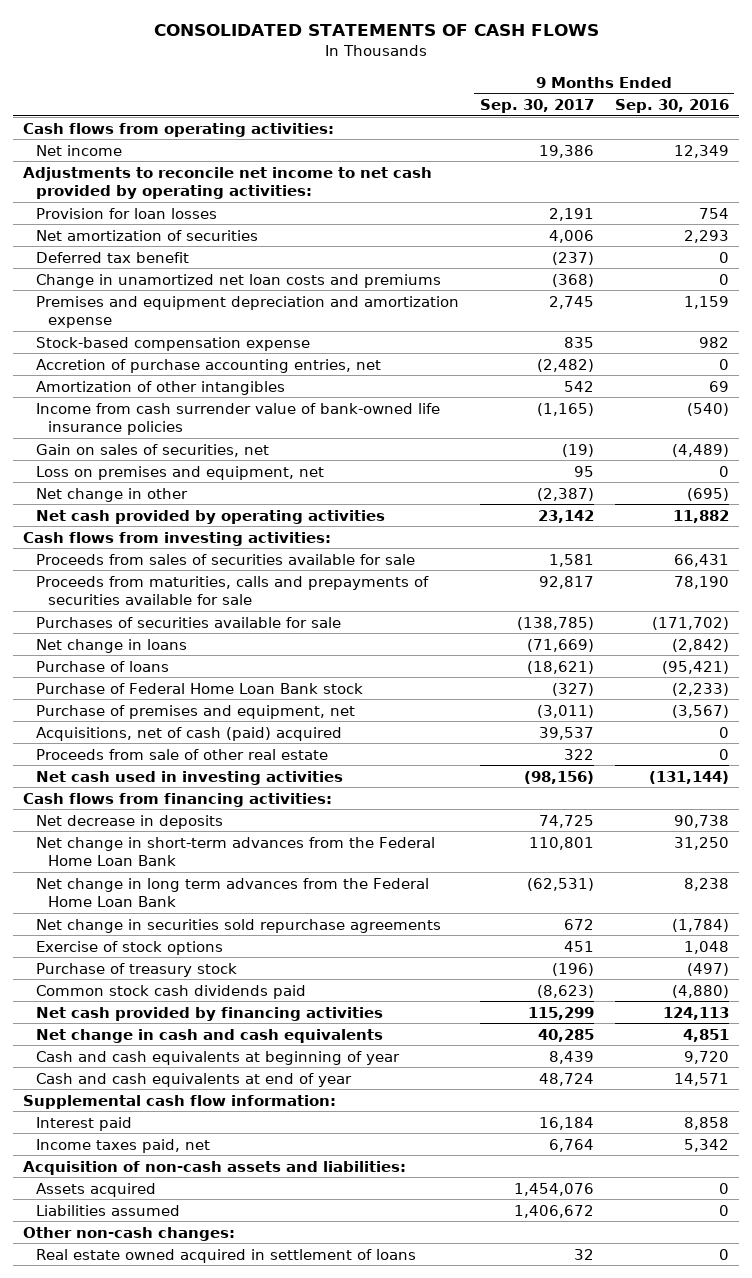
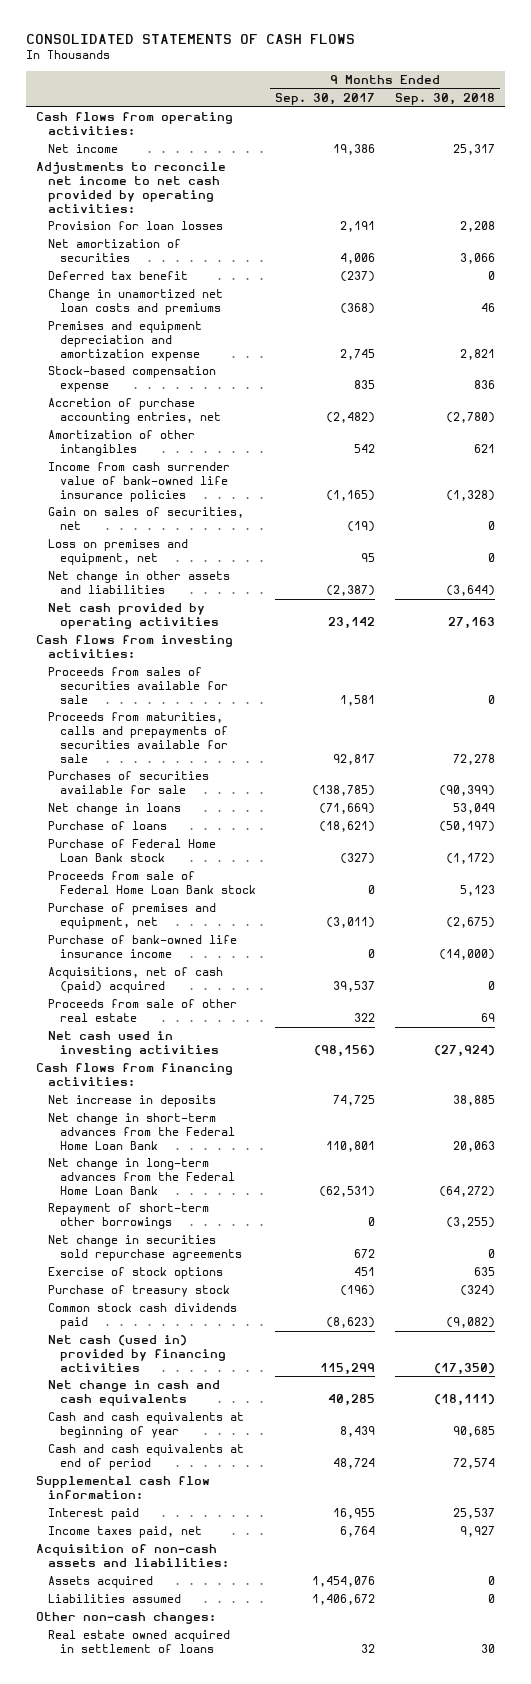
[614,99,729,114] Sep. 30, 2016 -> none
none -> [394,93,495,106] Sep. 30, 2018
[35,487,188,502] Net change in other -> [47,571,230,595] Net change in other assets and liabilities
none -> [47,871,256,895] Proceeds from sale of Federal Home Loan Bank stock
none -> [47,935,237,959] Purchase of bank-owned life insurance income
[35,814,223,829] Net decrease in deposits -> [47,1095,216,1108] Net increase in deposits
[35,877,429,908] Net change in long term advances from the Federal Home Loan Bank -> [47,1158,235,1195] Net change in long-term advances from the Federal Home Loan Bank
none -> [47,1203,209,1230] Repayment of short-term other borrowings
[35,1006,383,1021] Net cash provided by financing activities -> [47,1335,226,1372] Net cash (used in) provided by financing activities
[35,1072,352,1087] Cash and cash equivalents at end of year -> [47,1444,244,1471] Cash and cash equivalents at end of period
[538,1116,594,1130] 16,184 -> [333,1508,376,1520] 16,955

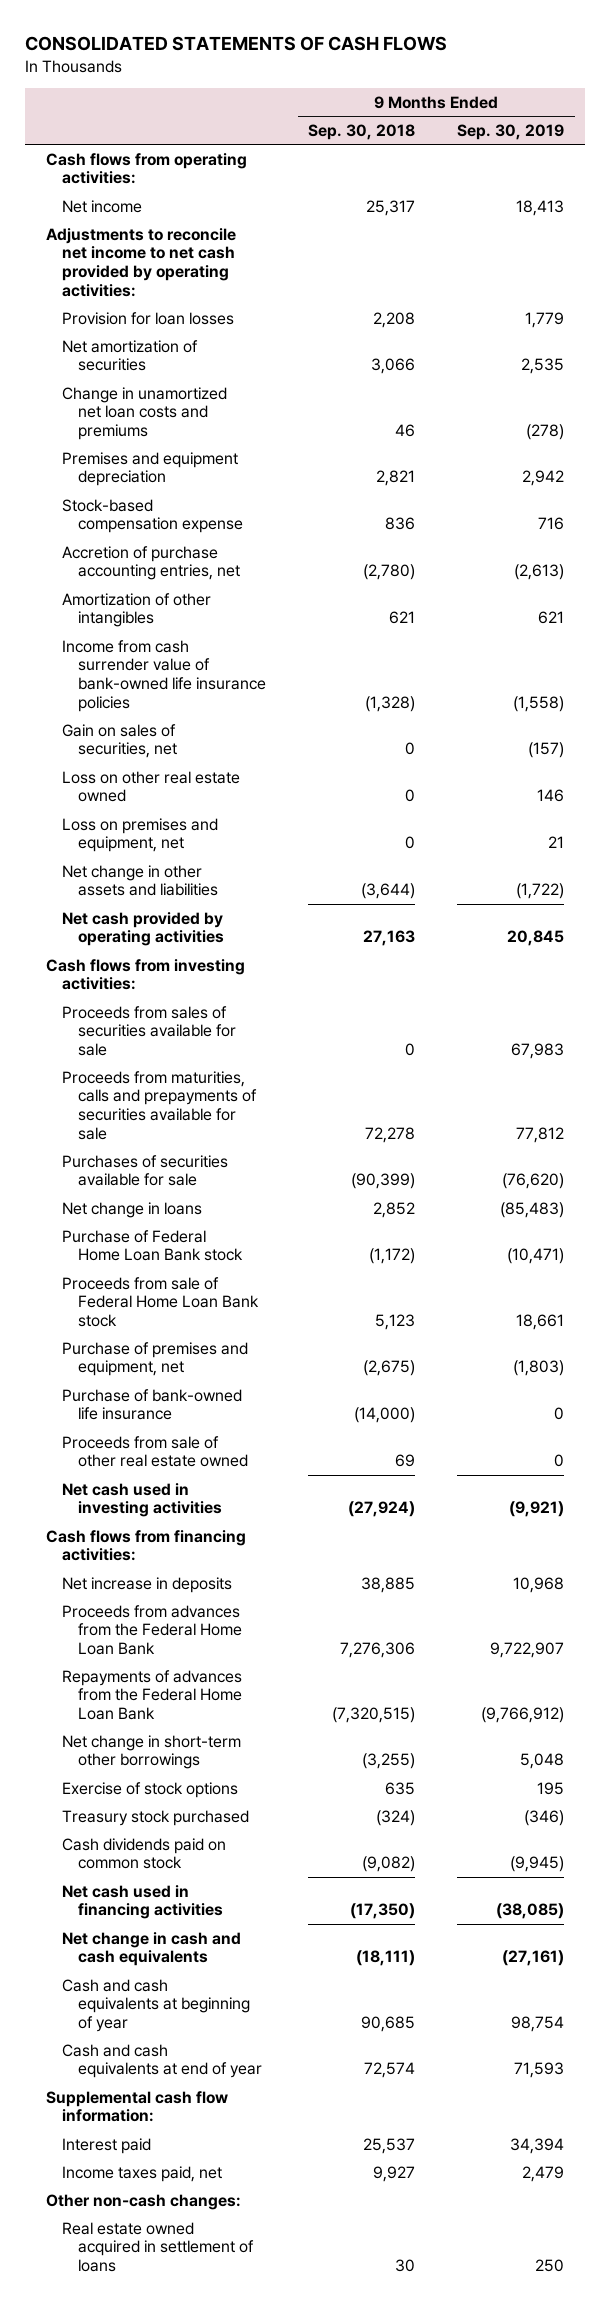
[275,93,376,106] Sep. 30, 2017 -> none
none -> [457,124,565,141] Sep. 30, 2019
[47,271,188,281] Deferred tax benefit -> none
[47,321,202,361] Premises and equipment depreciation and amortization expense -> [62,451,239,487] Premises and equipment depreciation
none -> [62,770,241,803] Loss on other real estate owned
[47,821,167,831] Purchase of loans -> none
[452,803,495,815] 53,049 -> [373,1201,416,1218] 2,852
[47,967,223,994] Acquisitions, net of cash (paid) acquired -> none
[47,935,237,959] Purchase of bank-owned life insurance income -> [62,1388,243,1421] Purchase of bank-owned life insurance
[47,999,237,1023] Proceeds from sale of other real estate -> [62,1435,249,1468] Proceeds from sale of other real estate owned
[47,1235,242,1262] Net change in securities sold repurchase agreements -> none
[47,1113,235,1150] Net change in short-term advances from the Federal Home Loan Bank -> [62,1604,243,1656] Proceeds from advances from the Federal Home Loan Bank
[452,1140,495,1152] 20,063 -> [340,1642,416,1659] 7,276,306
[47,1158,235,1195] Net change in long-term advances from the Federal Home Loan Bank -> [62,1669,243,1721] Repayments of advances from the Federal Home Loan Bank
[438,1185,495,1197] (64,272) -> [332,1707,416,1724] (7,320,515)
[47,1203,209,1230] Repayment of short-term other borrowings -> [62,1734,242,1770] Net change in short-term other borrowings
[47,1285,230,1298] Purchase of treasury stock -> [62,1809,250,1826] Treasury stock purchased
[47,1303,237,1330] Common stock cash dividends paid -> [62,1837,227,1870] Cash dividends paid on common stock
[47,1335,226,1372] Net cash (used in) provided by financing activities -> [62,1884,224,1920] Net cash used in financing activities
[47,1444,244,1471] Cash and cash equivalents at end of period -> [62,2043,263,2079] Cash and cash equivalents at end of year
[35,1544,229,1568] Acquisition of non-cash assets and liabilities: -> none
[47,1576,153,1589] Assets acquired -> none
[47,1594,181,1604] Liabilities assumed -> none

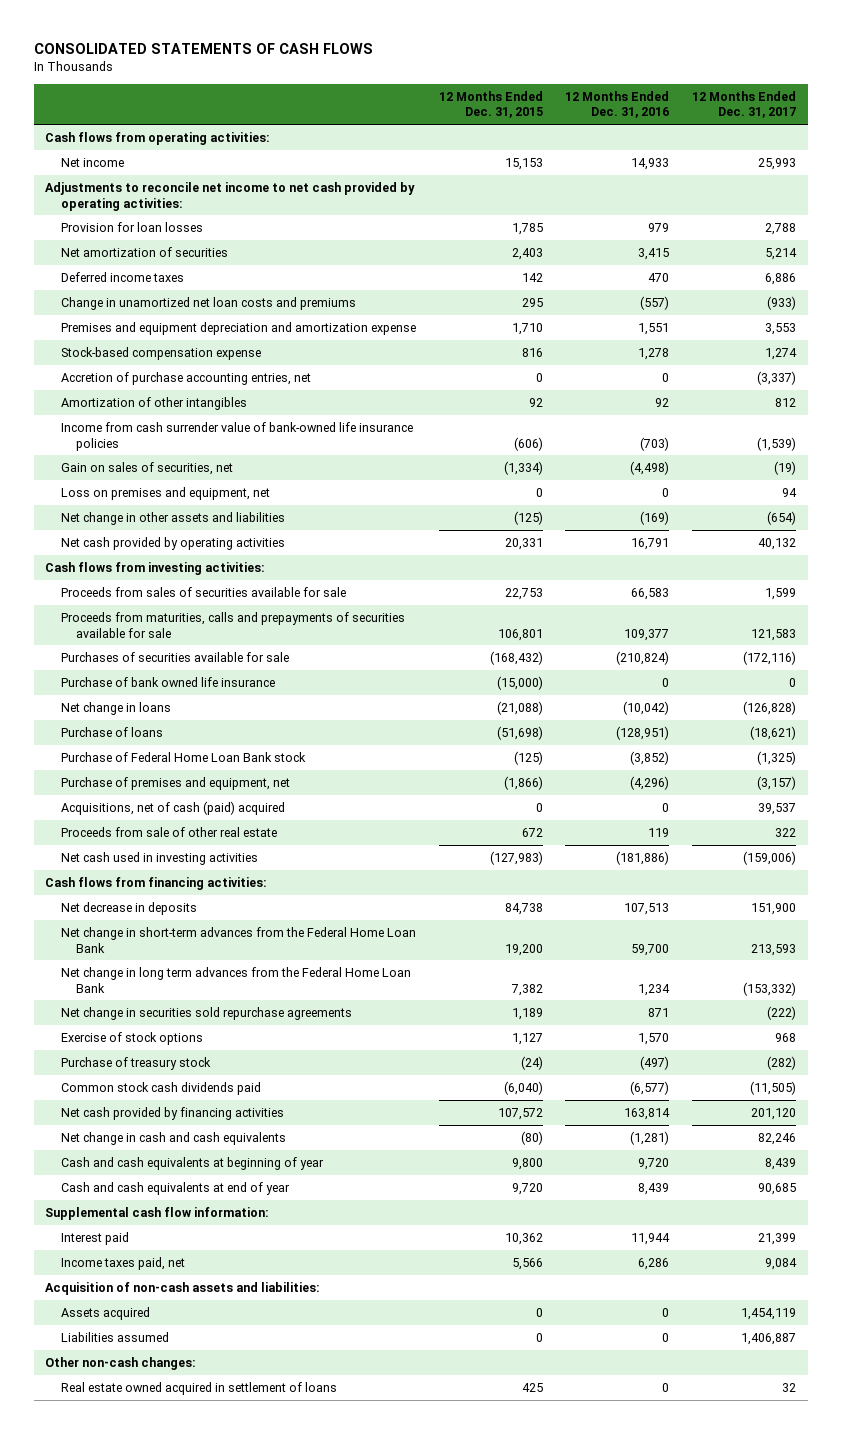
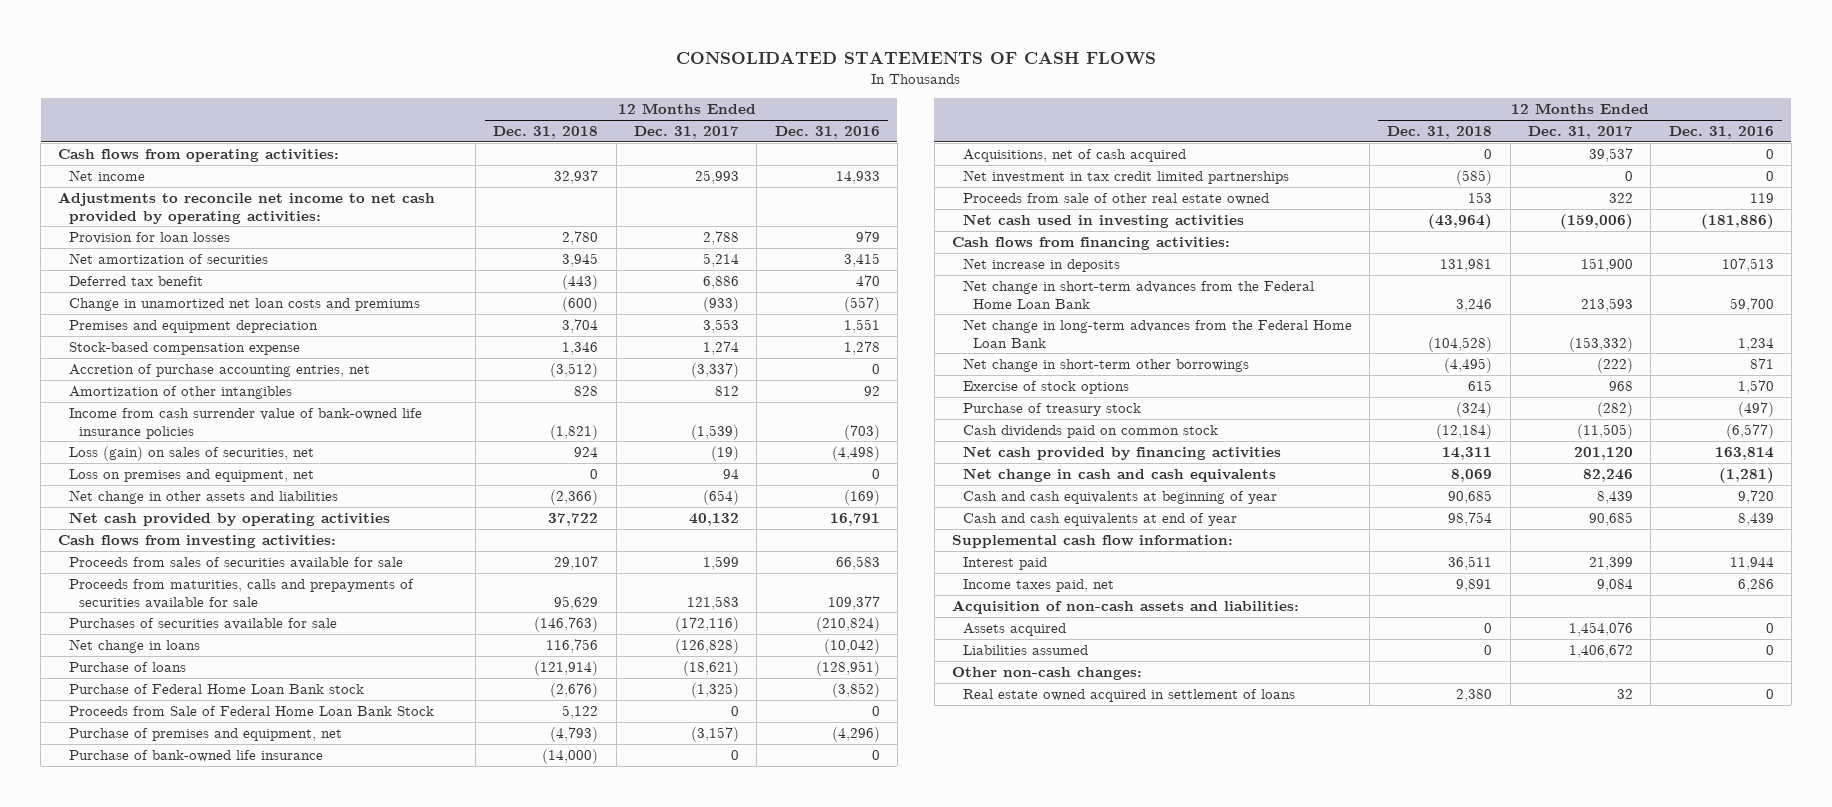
[438,90,543,119] 12 Months Ended Dec. 31, 2015 -> none
none -> [493,125,599,139] Dec. 31, 2018
[60,271,184,282] Deferred income taxes -> [68,275,203,286] Deferred tax benefit
[60,321,416,335] Premises and equipment depreciation and amortization expense -> [68,319,318,333] Premises and equipment depreciation
[60,461,233,475] Gain on sales of securities, net -> [68,445,314,461] Loss (gain) on sales of securities, net
[60,676,275,687] Purchase of bank owned life insurance -> none
none -> [68,705,434,716] Proceeds from Sale of Federal Home Loan Bank Stock
none -> [68,749,323,762] Purchase of bank-owned life insurance
[60,800,285,815] Acquisitions, net of cash (paid) acquired -> [962,148,1186,162] Acquisitions, net of cash acquired
none -> [962,169,1289,184] Net investment in tax credit limited partnerships
[60,826,277,837] Proceeds from sale of other real estate -> [962,192,1269,205] Proceeds from sale of other real estate owned
[60,901,197,915] Net decrease in deposits -> [962,257,1120,272] Net increase in deposits
[60,966,411,993] Net change in long term advances from the Federal Home Loan Bank -> [962,318,1352,348] Net change in long-term advances from the Federal Home Loan Bank
[60,1006,352,1020] Net change in securities sold repurchase agreements -> [962,357,1249,372] Net change in short-term other borrowings
[60,1081,261,1095] Common stock cash dividends paid -> [962,424,1218,438] Cash dividends paid on common stock
[741,1307,797,1320] 1,454,119 -> [1568,621,1633,636] 1,454,076
[741,1332,797,1345] 1,406,887 -> [1568,643,1633,658] 1,406,672

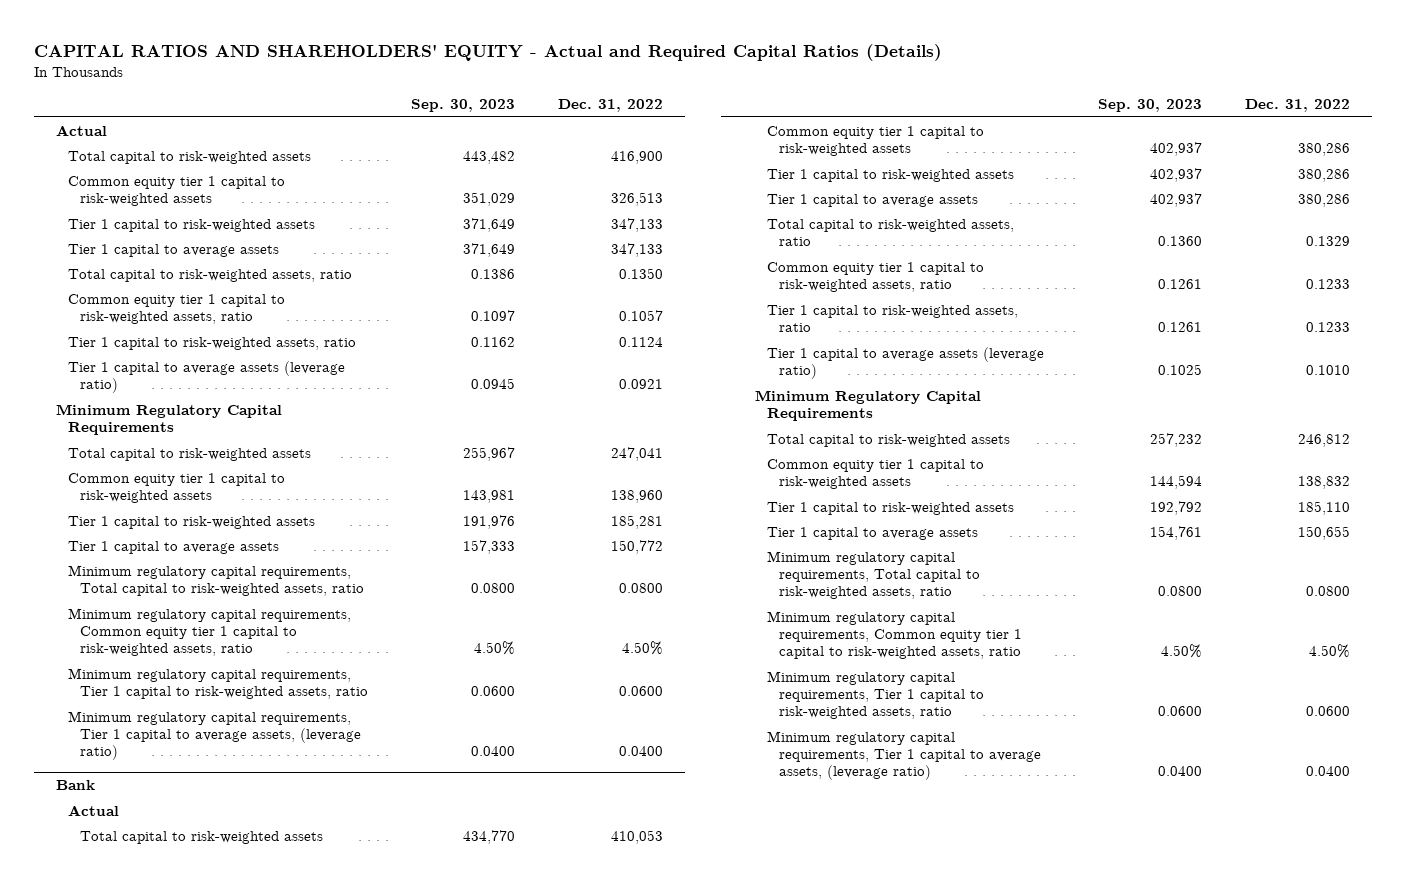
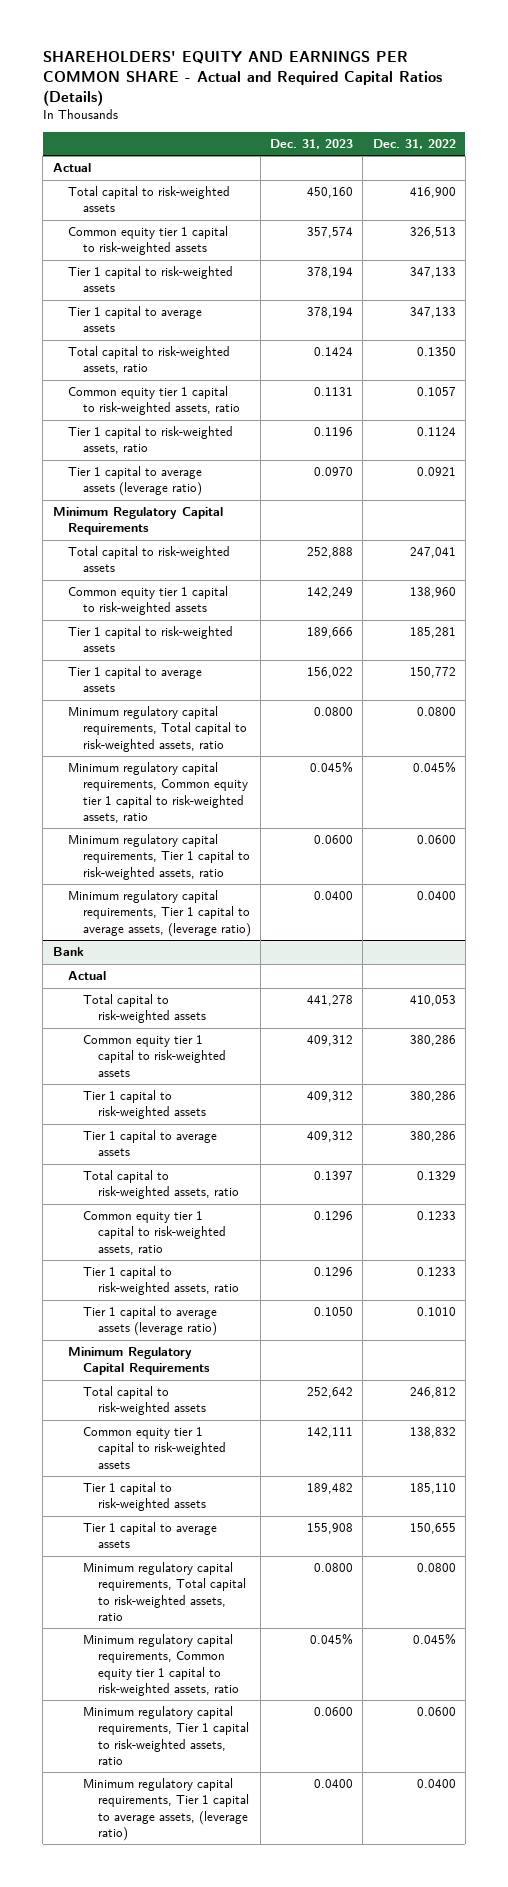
[34,43,943,61] CAPITAL RATIOS AND SHAREHOLDERS' EQUITY - Actual and Required Capital Ratios (Details) -> [42,51,442,106] SHAREHOLDERS' EQUITY AND EARNINGS PER COMMON SHARE - Actual and Required Capital Ratios (Details)
[410,98,515,112] Sep. 30, 2023 -> none
none -> [270,138,354,149] Dec. 31, 2023
[622,641,664,656] 4.50% -> [412,761,456,774] 0.045%
[1308,644,1350,659] 4.50% -> [412,1633,456,1646] 0.045%

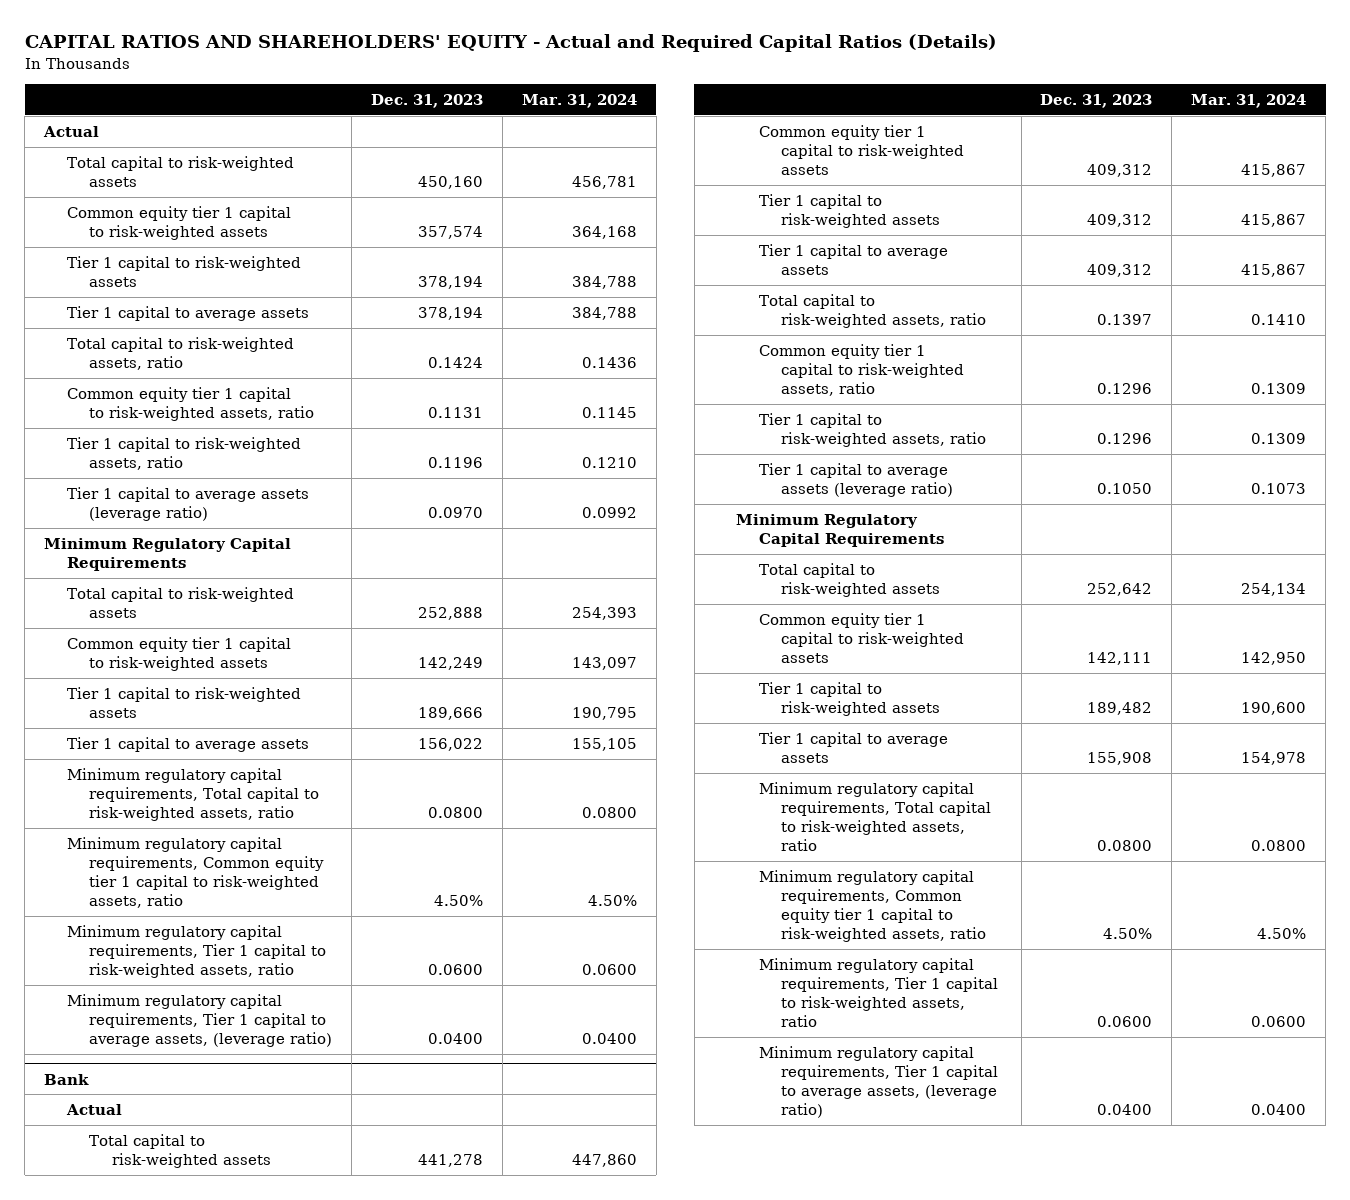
[42,51,442,106] SHAREHOLDERS' EQUITY AND EARNINGS PER COMMON SHARE - Actual and Required Capital Ratios (Details) -> [24,34,997,53] CAPITAL RATIOS AND SHAREHOLDERS' EQUITY - Actual and Required Capital Ratios (Details)
[372,138,456,149] Dec. 31, 2022 -> none
none -> [521,93,637,108] Mar. 31, 2024
[310,761,354,774] 0.045% -> [433,895,483,907] 4.50%
[310,1633,354,1646] 0.045% -> [1103,928,1153,940] 4.50%

